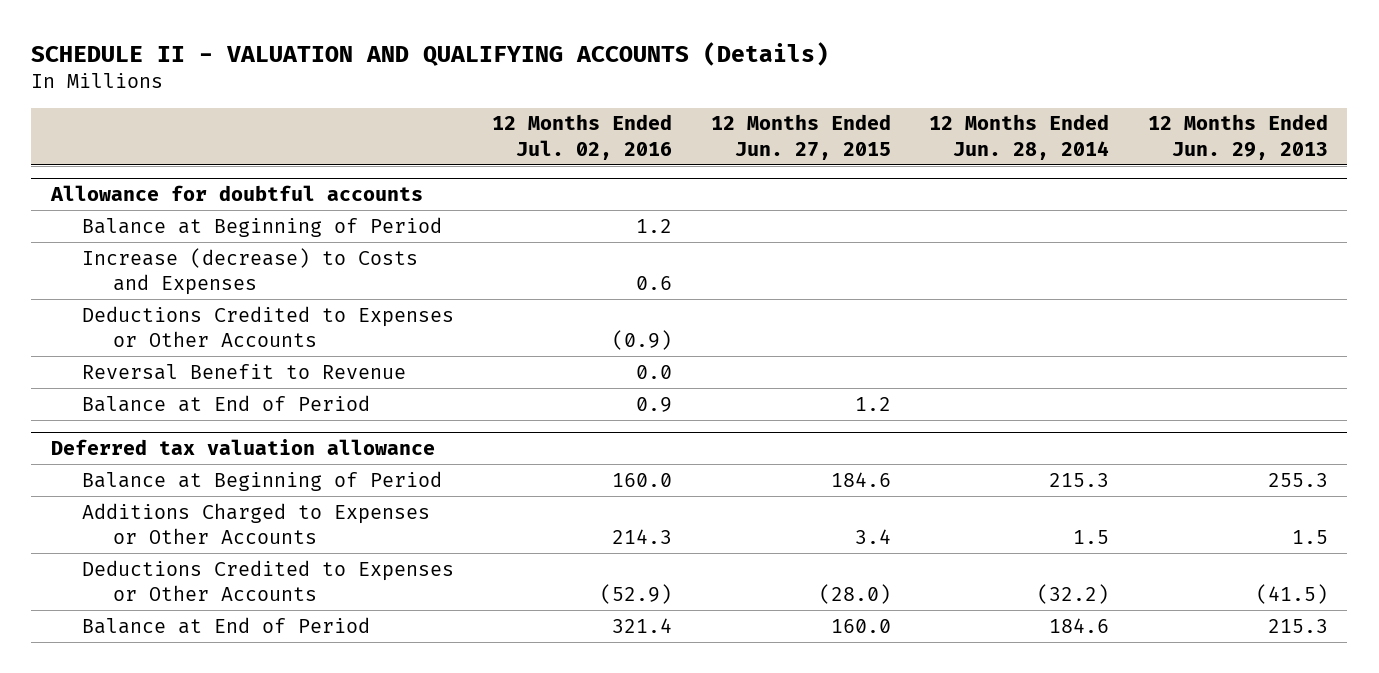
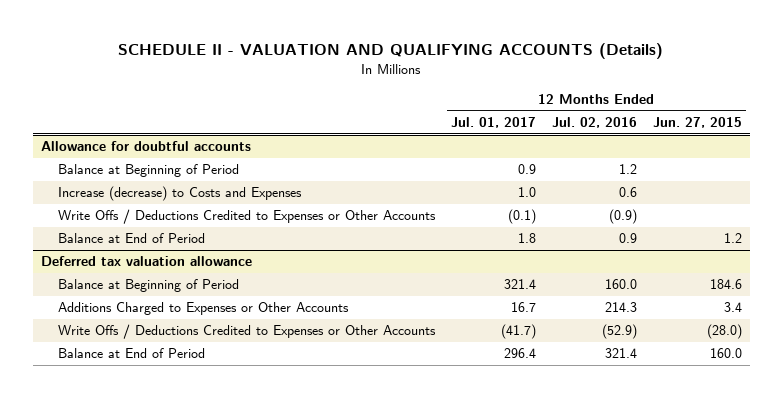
[929,114,1110,160] 12 Months Ended Jun. 28, 2014 -> none
[1148,114,1329,160] 12 Months Ended Jun. 29, 2013 -> none
none -> [450,117,536,129] Jul. 01, 2017
[81,363,406,380] Reversal Benefit to Revenue -> none
[81,305,454,348] Deductions Credited to Expenses or Other Accounts -> [57,209,436,225] Write Offs / Deductions Credited to Expenses or Other Accounts
[81,559,454,602] Deductions Credited to Expenses or Other Accounts -> [57,324,436,340] Write Offs / Deductions Credited to Expenses or Other Accounts

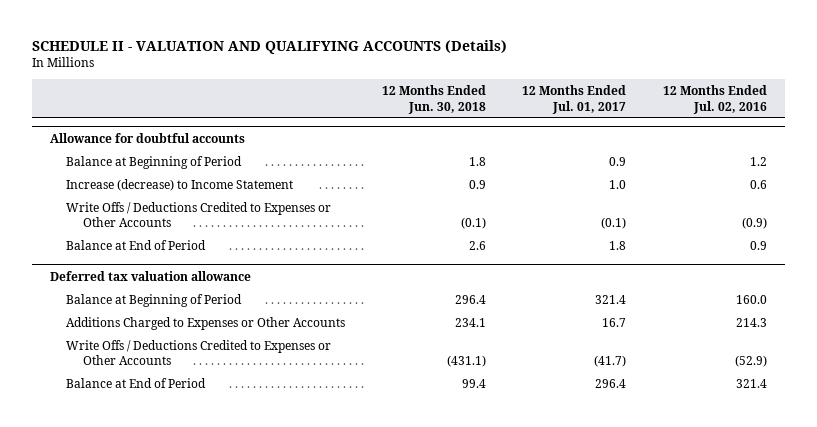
[652,117,742,129] Jun. 27, 2015 -> none
none -> [381,85,486,114] 12 Months Ended Jun. 30, 2018
[57,186,302,202] Increase (decrease) to Costs and Expenses -> [66,178,294,191] Increase (decrease) to Income Statement

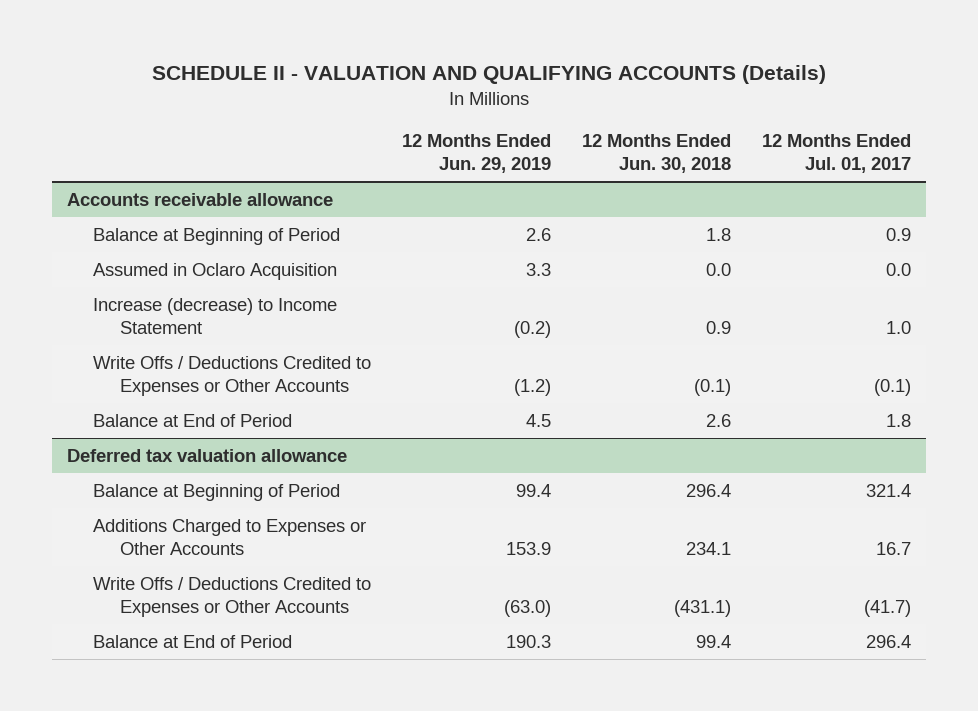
[662,85,767,114] 12 Months Ended Jul. 02, 2016 -> none
none -> [402,133,552,173] 12 Months Ended Jun. 29, 2019
[50,132,246,143] Allowance for doubtful accounts -> [66,193,333,207] Accounts receivable allowance
none -> [93,263,338,281] Assumed in Oclaro Acquisition

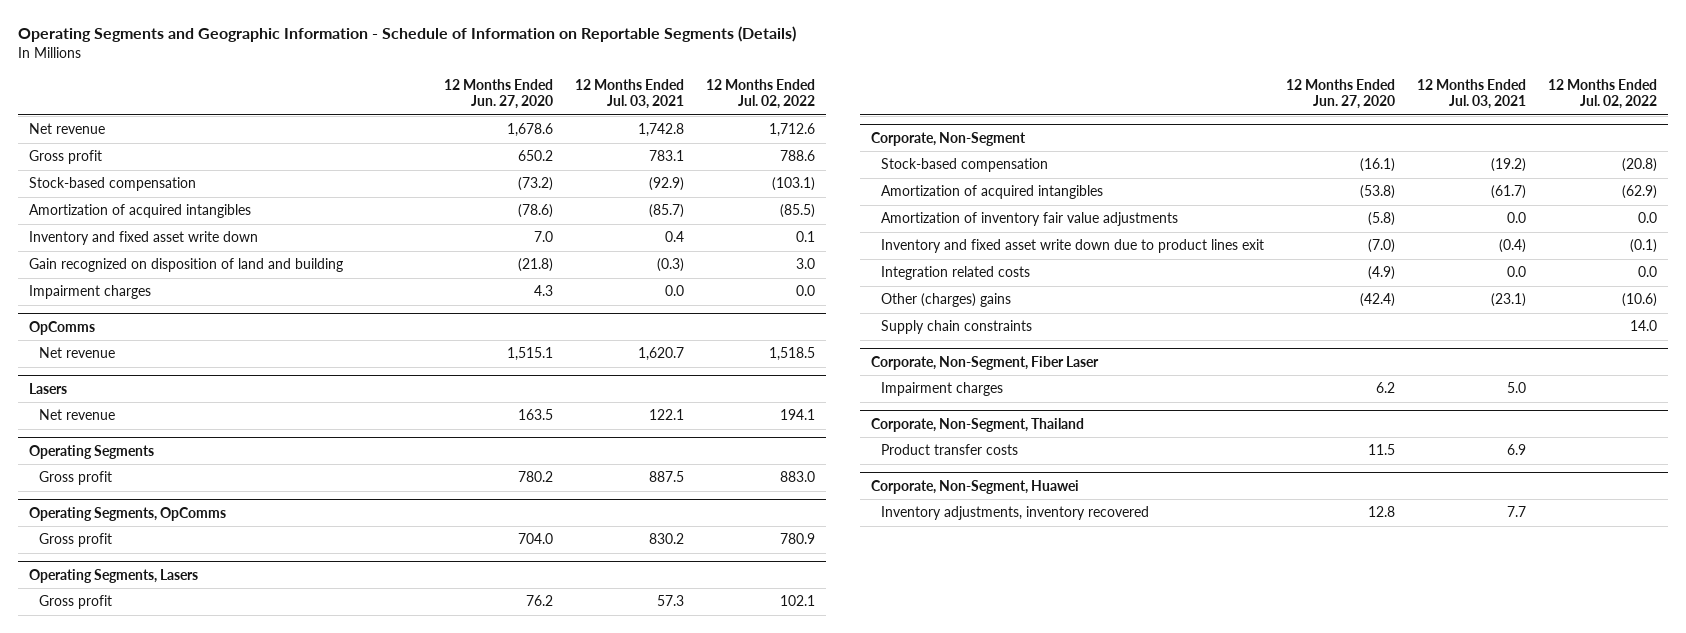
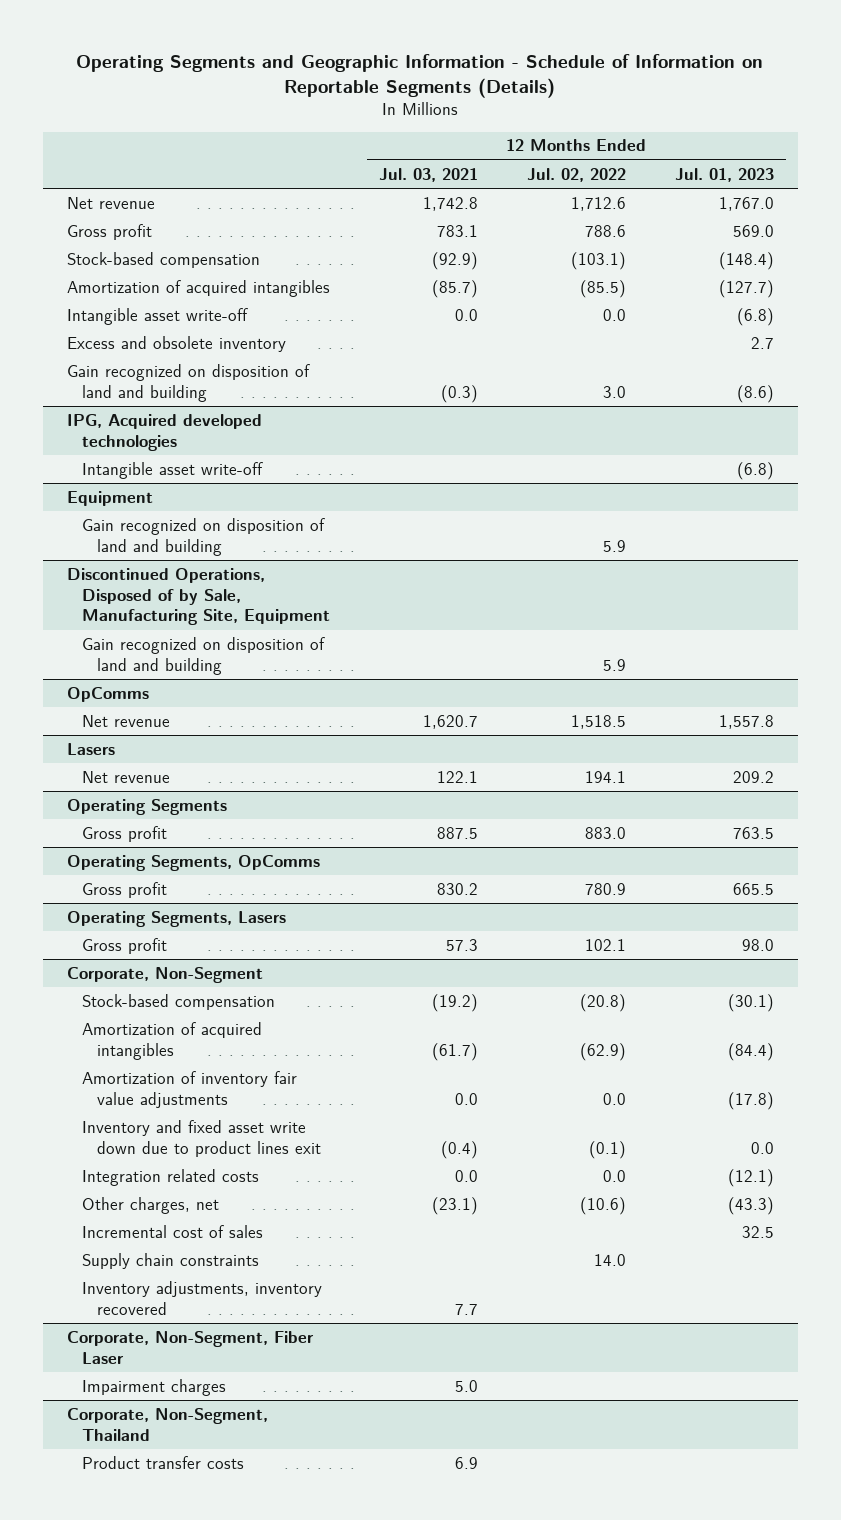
[443,78,553,110] 12 Months Ended Jun. 27, 2020 -> none
none -> [674,167,774,182] Jul. 01, 2023
[28,231,258,246] Inventory and fixed asset write down -> none
none -> [67,307,249,325] Intangible asset write-off
none -> [67,335,287,352] Excess and obsolete inventory
[28,285,151,300] Impairment charges -> none
none -> [67,413,263,451] IPG, Acquired developed technologies
none -> [82,461,264,479] Intangible asset write-off
none -> [67,490,154,506] Equipment
none -> [82,517,326,556] Gain recognized on disposition of land and building
none -> [67,567,331,626] Discontinued Operations, Disposed of by Sale, Manufacturing Site, Equipment
none -> [82,636,326,675] Gain recognized on disposition of land and building
[881,293,1012,308] Other (charges) gains -> [82,1196,220,1214] Other charges, net
none -> [82,1224,264,1238] Incremental cost of sales
none -> [82,1280,323,1315] Inventory adjustments, inventory recovered
[870,479,1079,494] Corporate, Non-Segment, Huawei -> none
[881,506,1150,521] Inventory adjustments, inventory recovered -> none

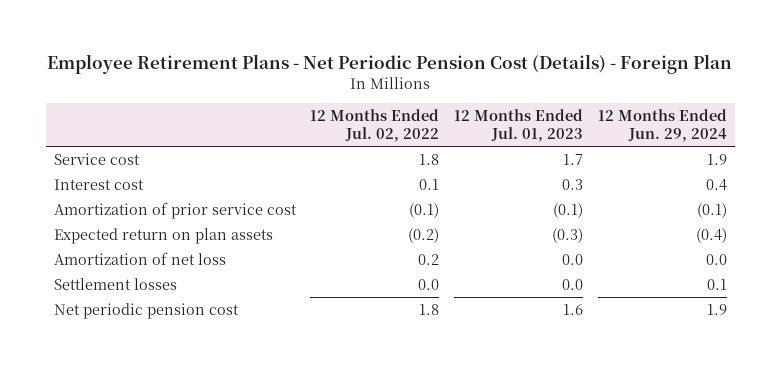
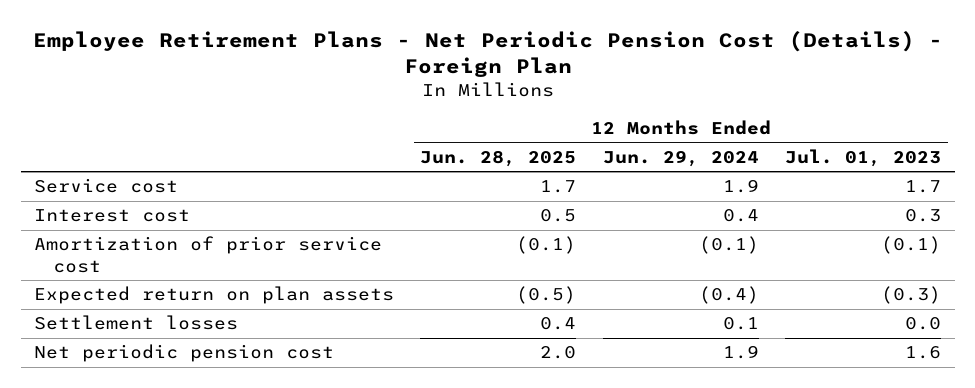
[310,109,440,142] 12 Months Ended Jul. 02, 2022 -> none
none -> [420,149,577,167] Jun. 28, 2025
[53,251,226,265] Amortization of net loss -> none

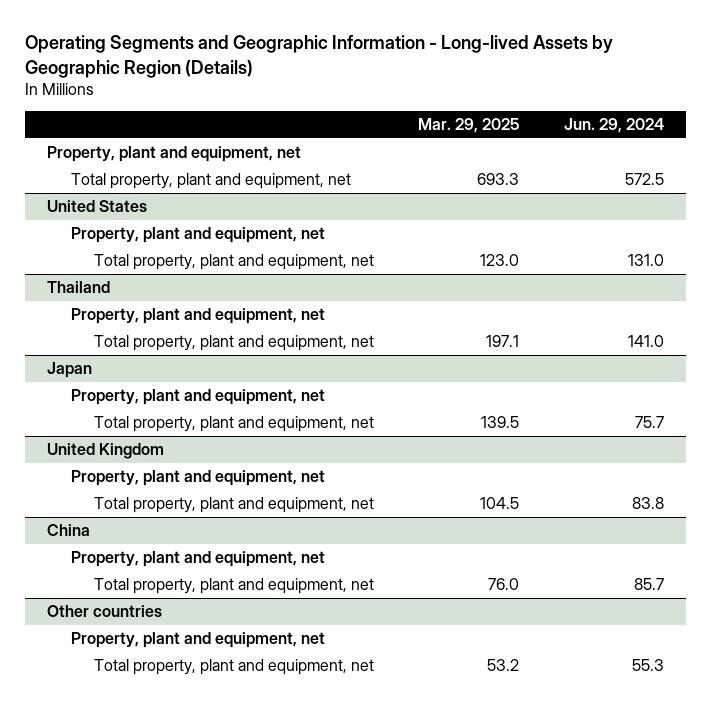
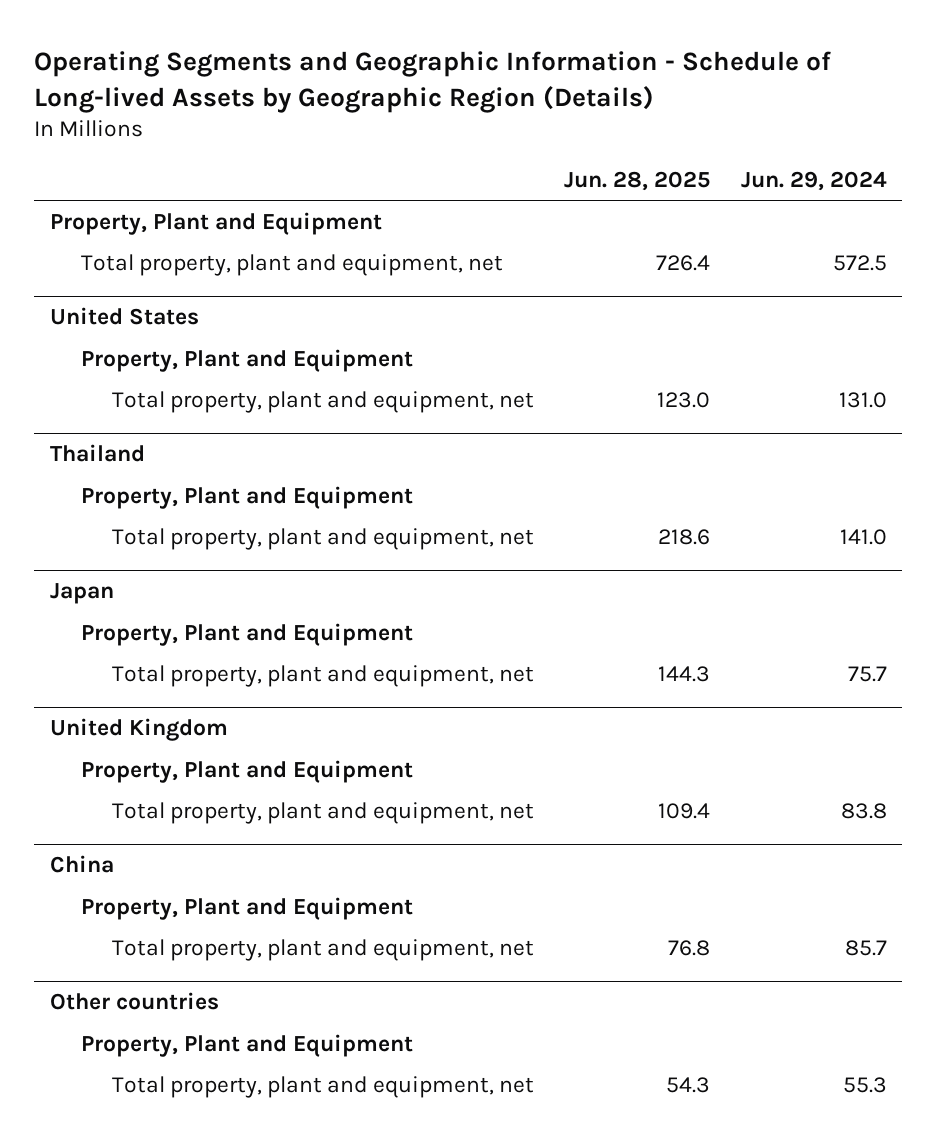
[24,35,613,78] Operating Segments and Geographic Information - Long-lived Assets by Geographic Region (Details) -> [34,50,832,113] Operating Segments and Geographic Information - Schedule of Long-lived Assets by Geographic Region (Details)
[418,117,520,133] Mar. 29, 2025 -> none
none -> [564,171,711,192] Jun. 28, 2025
[47,146,302,163] Property, plant and equipment, net -> [49,211,382,235] Property, Plant and Equipment
[70,227,325,244] Property, plant and equipment, net -> [80,348,413,372] Property, Plant and Equipment
[70,308,325,325] Property, plant and equipment, net -> [80,485,413,509] Property, Plant and Equipment
[70,389,325,406] Property, plant and equipment, net -> [80,622,413,646] Property, Plant and Equipment
[70,470,325,487] Property, plant and equipment, net -> [80,759,413,783] Property, Plant and Equipment
[70,551,325,568] Property, plant and equipment, net -> [80,896,413,920] Property, Plant and Equipment
[70,632,325,649] Property, plant and equipment, net -> [80,1033,413,1057] Property, Plant and Equipment

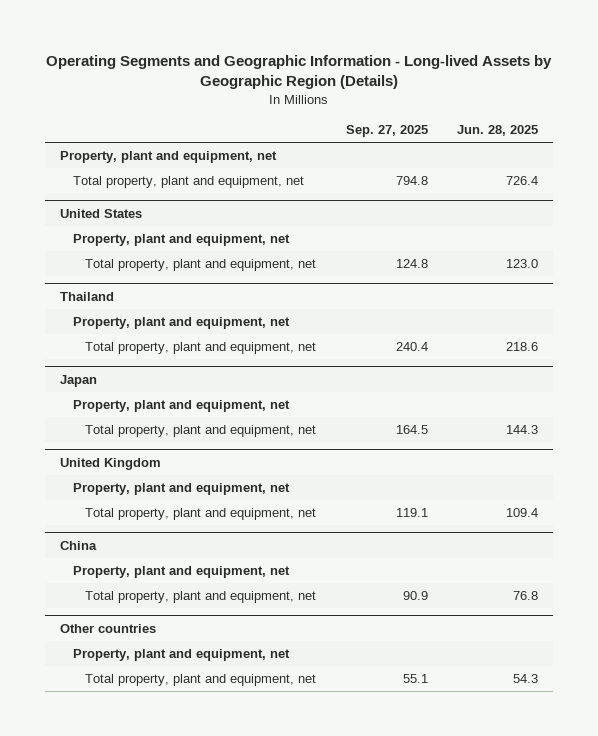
[34,50,832,113] Operating Segments and Geographic Information - Schedule of Long-lived Assets by Geographic Region (Details) -> [46,54,553,90] Operating Segments and Geographic Information - Long-lived Assets by Geographic Region (Details)
[740,171,887,192] Jun. 29, 2024 -> none
none -> [345,125,428,138] Sep. 27, 2025
[49,211,382,235] Property, Plant and Equipment -> [60,151,278,164] Property, plant and equipment, net
[80,348,413,372] Property, Plant and Equipment -> [72,234,290,247] Property, plant and equipment, net
[80,485,413,509] Property, Plant and Equipment -> [72,317,290,330] Property, plant and equipment, net
[80,622,413,646] Property, Plant and Equipment -> [72,400,290,413] Property, plant and equipment, net
[80,759,413,783] Property, Plant and Equipment -> [72,483,290,496] Property, plant and equipment, net
[80,896,413,920] Property, Plant and Equipment -> [72,566,290,579] Property, plant and equipment, net
[80,1033,413,1057] Property, Plant and Equipment -> [72,649,290,662] Property, plant and equipment, net

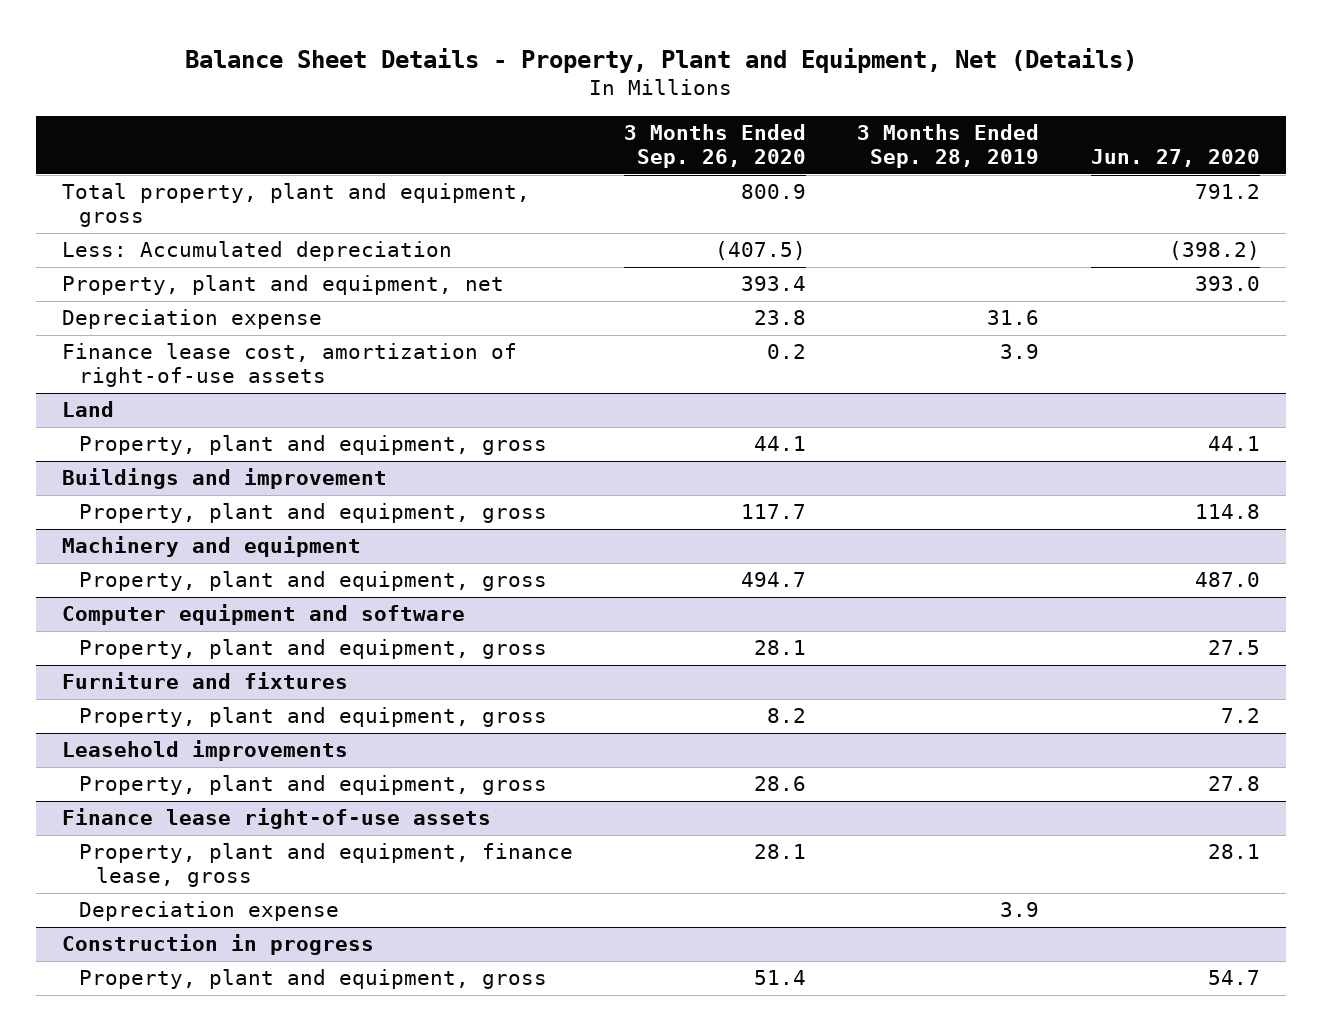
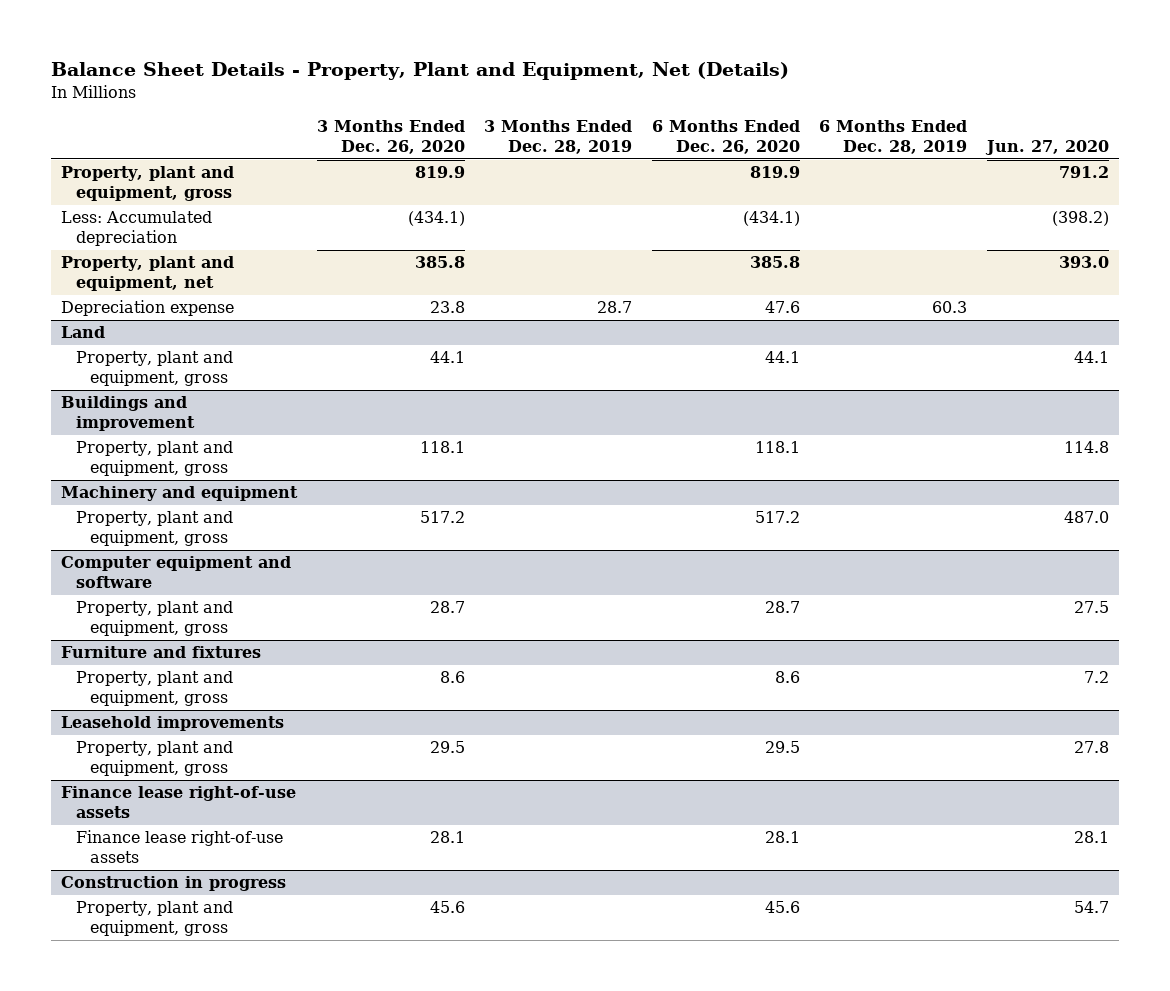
[624,123,807,169] 3 Months Ended Sep. 26, 2020 -> none
[857,123,1040,169] 3 Months Ended Sep. 28, 2019 -> none
none -> [316,120,465,154] 3 Months Ended Dec. 26, 2020
none -> [484,120,633,154] 3 Months Ended Dec. 28, 2019
none -> [651,120,800,154] 6 Months Ended Dec. 26, 2020
none -> [819,120,968,154] 6 Months Ended Dec. 28, 2019
[61,183,530,228] Total property, plant and equipment, gross -> [60,166,234,202] Property, plant and equipment, gross
[61,343,517,388] Finance lease cost, amortization of right-of-use assets -> none
[78,901,339,922] Depreciation expense -> none
[78,843,573,888] Property, plant and equipment, finance lease, gross -> [75,830,283,864] Finance lease right-of-use assets

